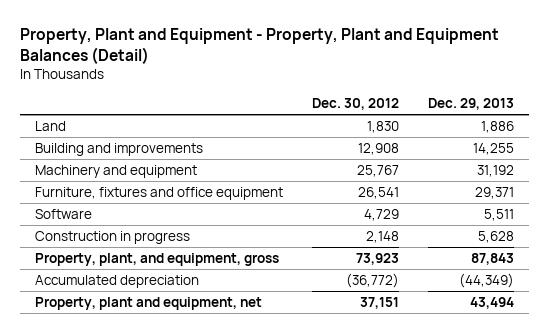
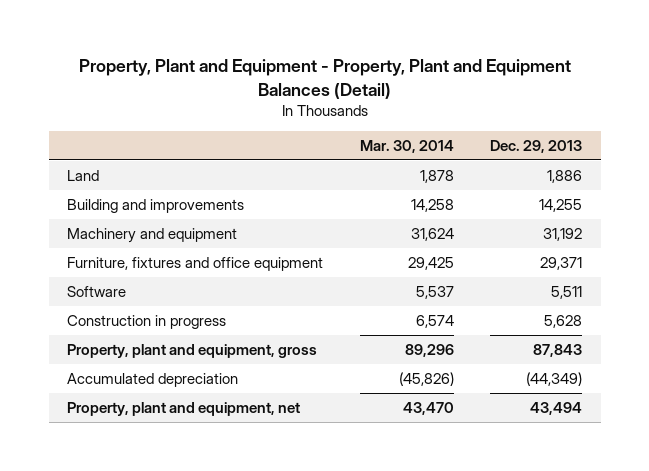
[311,98,399,111] Dec. 30, 2012 -> none
none -> [359,139,454,153] Mar. 30, 2014
[34,252,279,266] Property, plant, and equipment, gross -> [67,343,318,358] Property, plant and equipment, gross

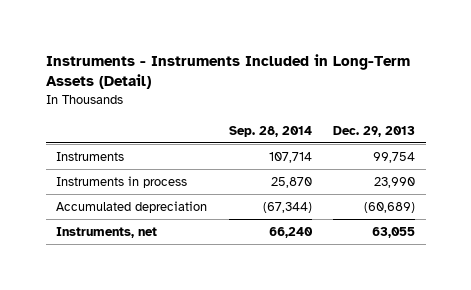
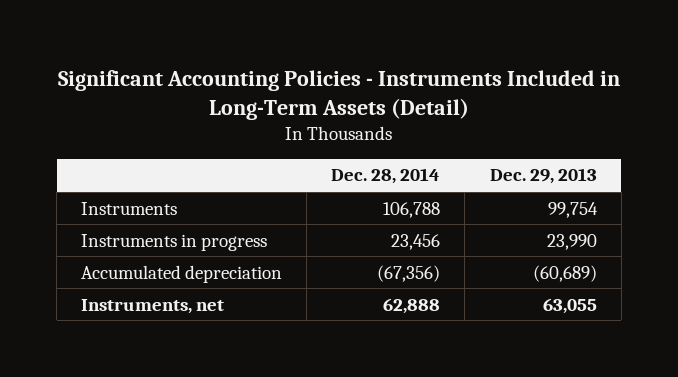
[45,53,410,90] Instruments - Instruments Included in Long-Term Assets (Detail) -> [57,69,620,120] Significant Accounting Policies - Instruments Included in Long-Term Assets (Detail)
[228,125,312,137] Sep. 28, 2014 -> none
none -> [331,168,441,185] Dec. 28, 2014
[56,176,188,189] Instruments in process -> [81,233,268,251] Instruments in progress

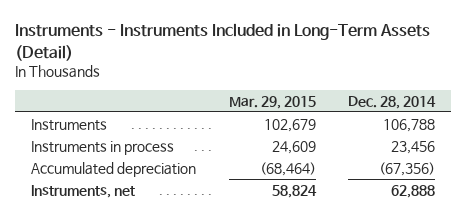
[57,69,620,120] Significant Accounting Policies - Instruments Included in Long-Term Assets (Detail) -> [15,23,431,61] Instruments - Instruments Included in Long-Term Assets (Detail)
[489,168,597,185] Dec. 29, 2013 -> none
none -> [228,95,316,109] Mar. 29, 2015
[81,233,268,251] Instruments in progress -> [31,140,175,155] Instruments in process

